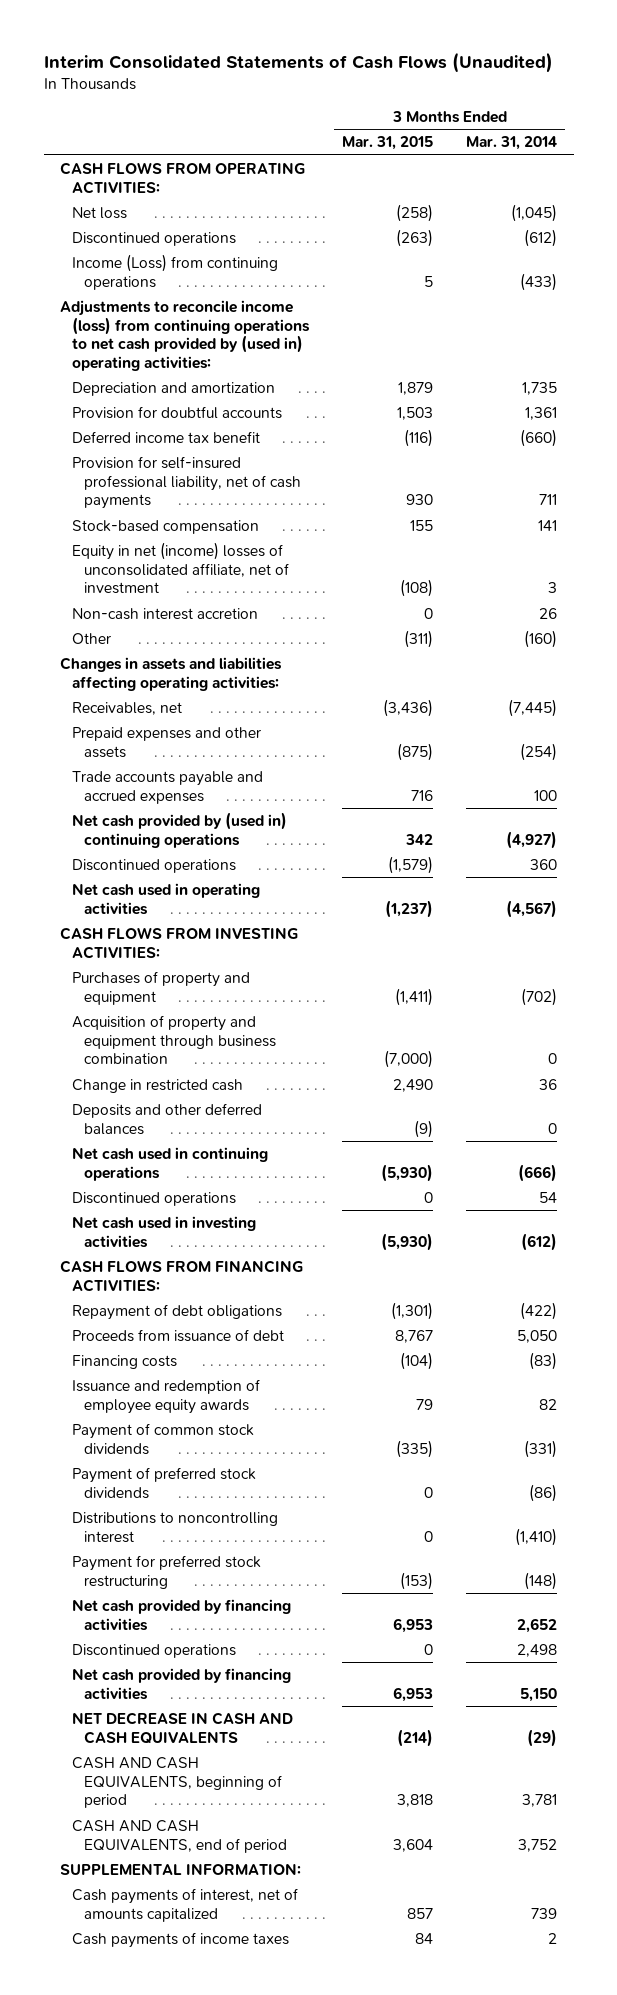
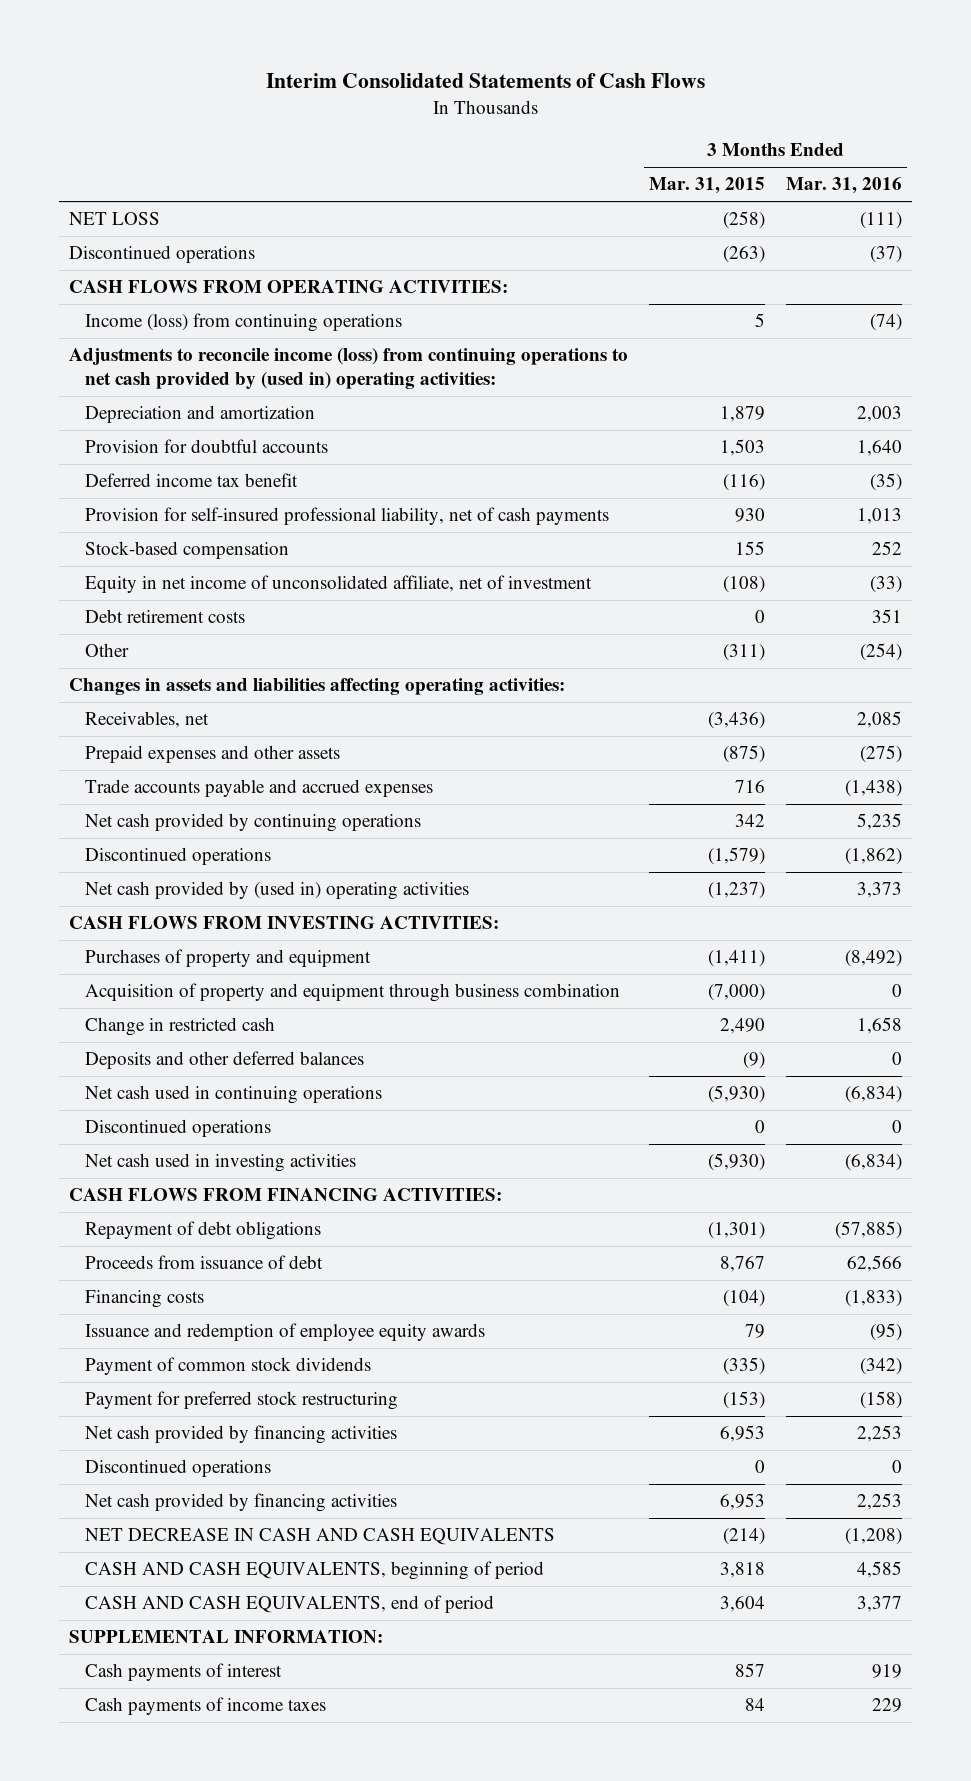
[43,51,553,73] Interim Consolidated Statements of Cash Flows (Unaudited) -> [265,73,705,89] Interim Consolidated Statements of Cash Flows
[466,136,558,151] Mar. 31, 2014 -> none
none -> [786,177,903,195] Mar. 31, 2016
[72,206,128,219] Net loss -> [69,212,161,226] NET LOSS
[60,161,306,194] CASH FLOWS FROM OPERATING ACTIVITIES: -> [69,280,509,294] CASH FLOWS FROM OPERATING ACTIVITIES:
[72,253,279,290] Income (Loss) from continuing operations -> [85,313,403,333] Income (loss) from continuing operations
[72,607,259,620] Non-cash interest accretion -> none
[72,541,290,595] Equity in net (income) losses of unconsolidated affiliate, net of investment -> [85,575,593,594] Equity in net income of unconsolidated affiliate, net of investment
none -> [85,609,246,624] Debt retirement costs
[72,811,288,848] Net cash provided by (used in) continuing operations -> [85,813,422,833] Net cash provided by continuing operations
[72,882,261,915] Net cash used in operating activities -> [85,881,470,901] Net cash provided by (used in) operating activities
[72,1466,257,1499] Payment of preferred stock dividends -> none
[72,1511,279,1543] Distributions to noncontrolling interest -> none
[72,1887,299,1922] Cash payments of interest, net of amounts capitalized -> [85,1663,283,1682] Cash payments of interest

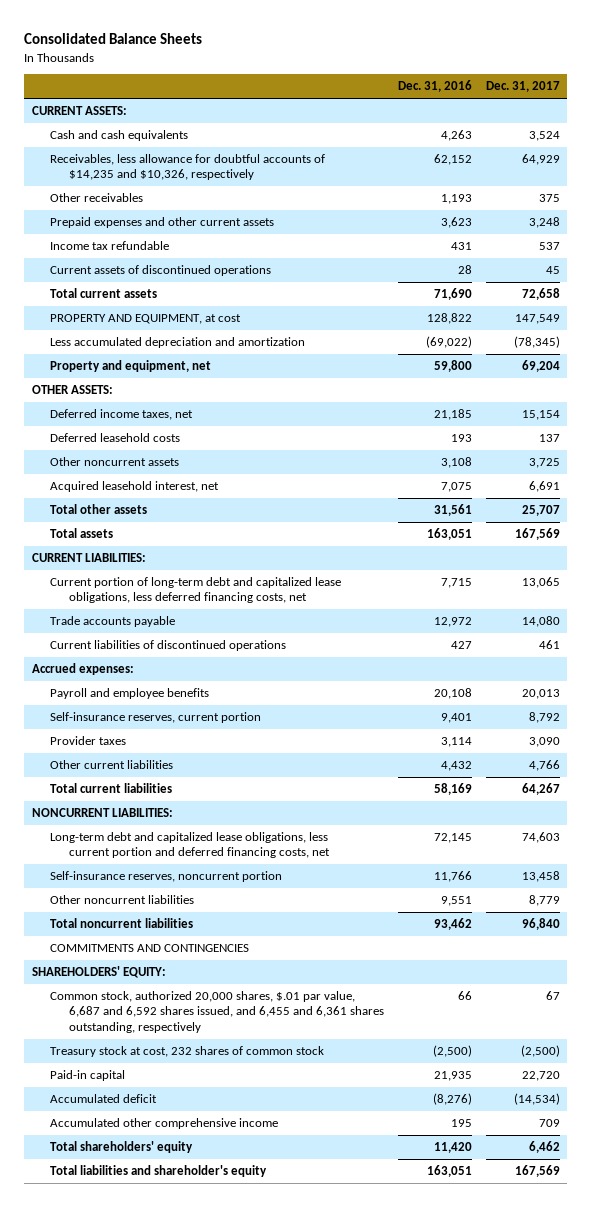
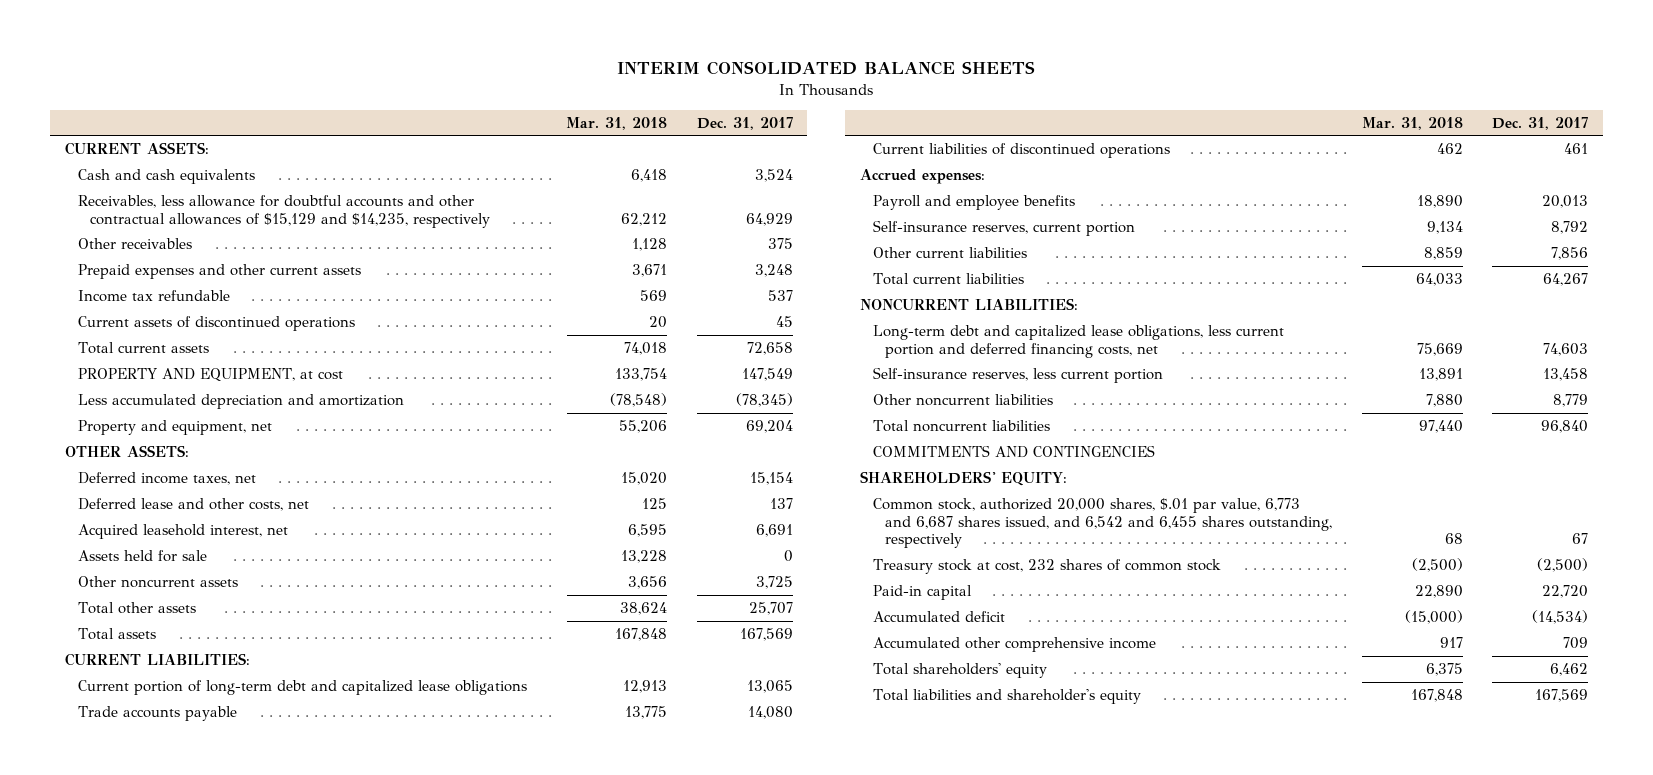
[24,33,203,45] Consolidated Balance Sheets -> [617,60,1036,75] INTERIM CONSOLIDATED BALANCE SHEETS
[398,80,473,93] Dec. 31, 2016 -> none
none -> [566,116,668,130] Mar. 31, 2018
[50,154,326,181] Receivables, less allowance for doubtful accounts of $14,235 and $10,326, respectively -> [77,195,491,228] Receivables, less allowance for doubtful accounts and other contractual allowances of $15,129 and $14,235, respectively
[50,433,181,443] Deferred leasehold costs -> [77,498,309,512] Deferred lease and other costs, net
none -> [77,550,207,563] Assets held for sale
[50,457,180,467] Other noncurrent assets -> [77,576,238,589] Other noncurrent assets
[50,577,342,604] Current portion of long-term debt and capitalized lease obligations, less deferred financing costs, net -> [77,680,527,696] Current portion of long-term debt and capitalized lease obligations
[50,736,127,746] Provider taxes -> none
[529,760,561,772] 4,766 -> [1550,247,1588,261] 7,856
[50,871,283,883] Self-insurance reserves, noncurrent portion -> [872,367,1163,384] Self-insurance reserves, less current portion
[50,991,385,1033] Common stock, authorized 20,000 shares, $.01 par value, 6,687 and 6,592 shares issued, and 6,455 and 6,361 shares outstanding, respectively -> [872,498,1333,549] Common stock, authorized 20,000 shares, $.01 par value, 6,773 and 6,687 shares issued, and 6,542 and 6,455 shares outstanding, respectively

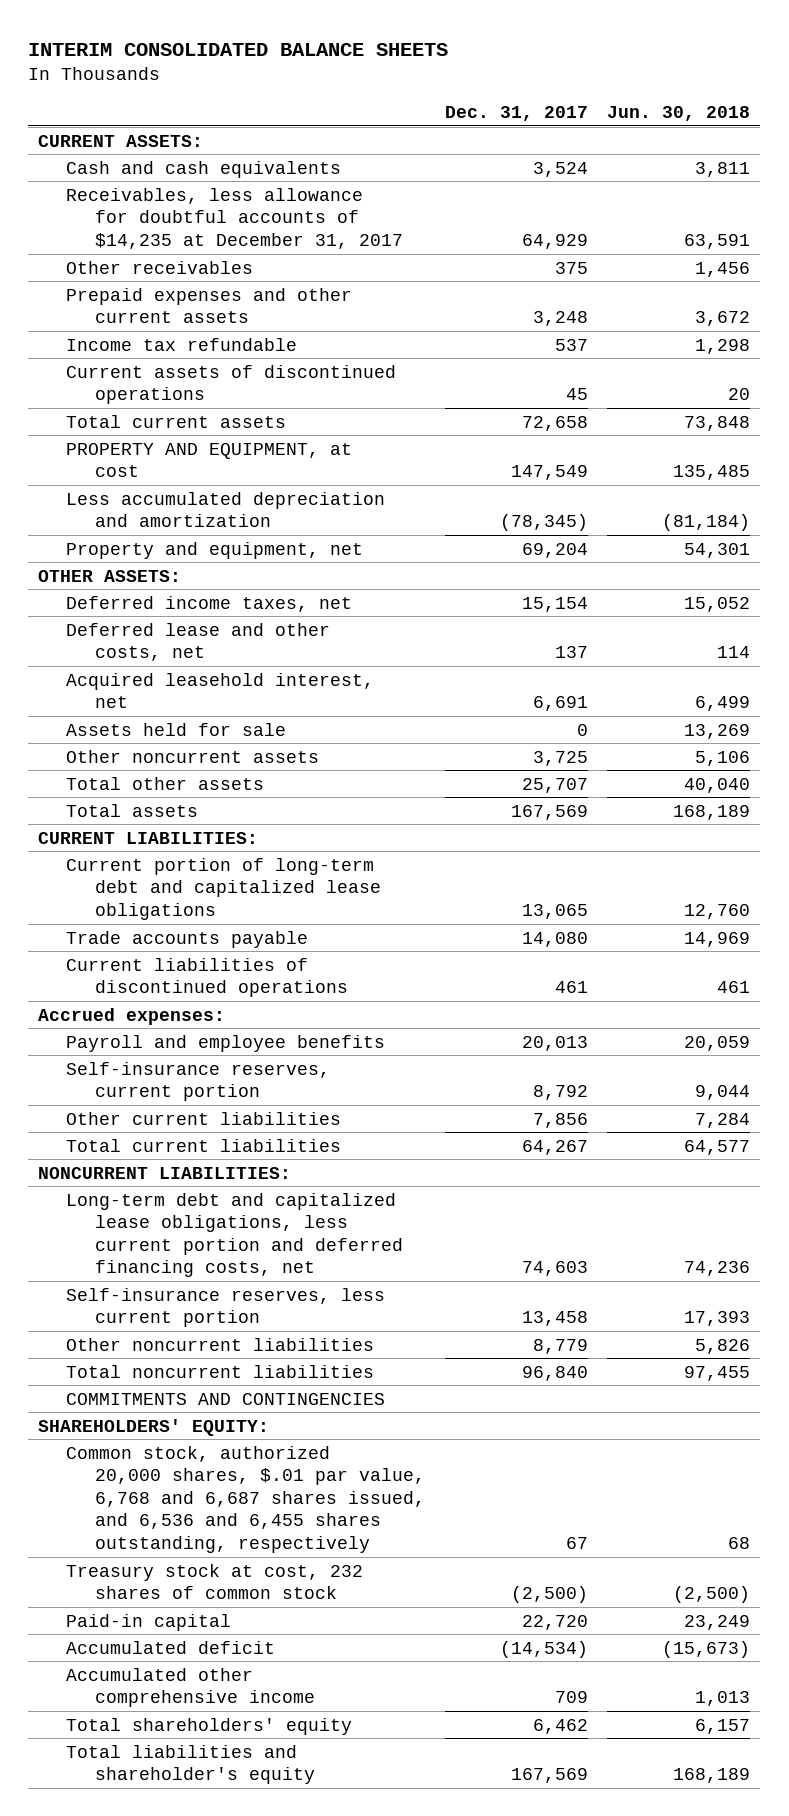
[566,116,668,130] Mar. 31, 2018 -> none
none -> [607,105,751,121] Jun. 30, 2018
[77,195,491,228] Receivables, less allowance for doubtful accounts and other contractual allowances of $15,129 and $14,235, respectively -> [66,187,403,249] Receivables, less allowance for doubtful accounts of $14,235 at December 31, 2017
[872,498,1333,549] Common stock, authorized 20,000 shares, $.01 par value, 6,773 and 6,687 shares issued, and 6,542 and 6,455 shares outstanding, respectively -> [66,1445,425,1554] Common stock, authorized 20,000 shares, $.01 par value, 6,768 and 6,687 shares issued, and 6,536 and 6,455 shares outstanding, respectively

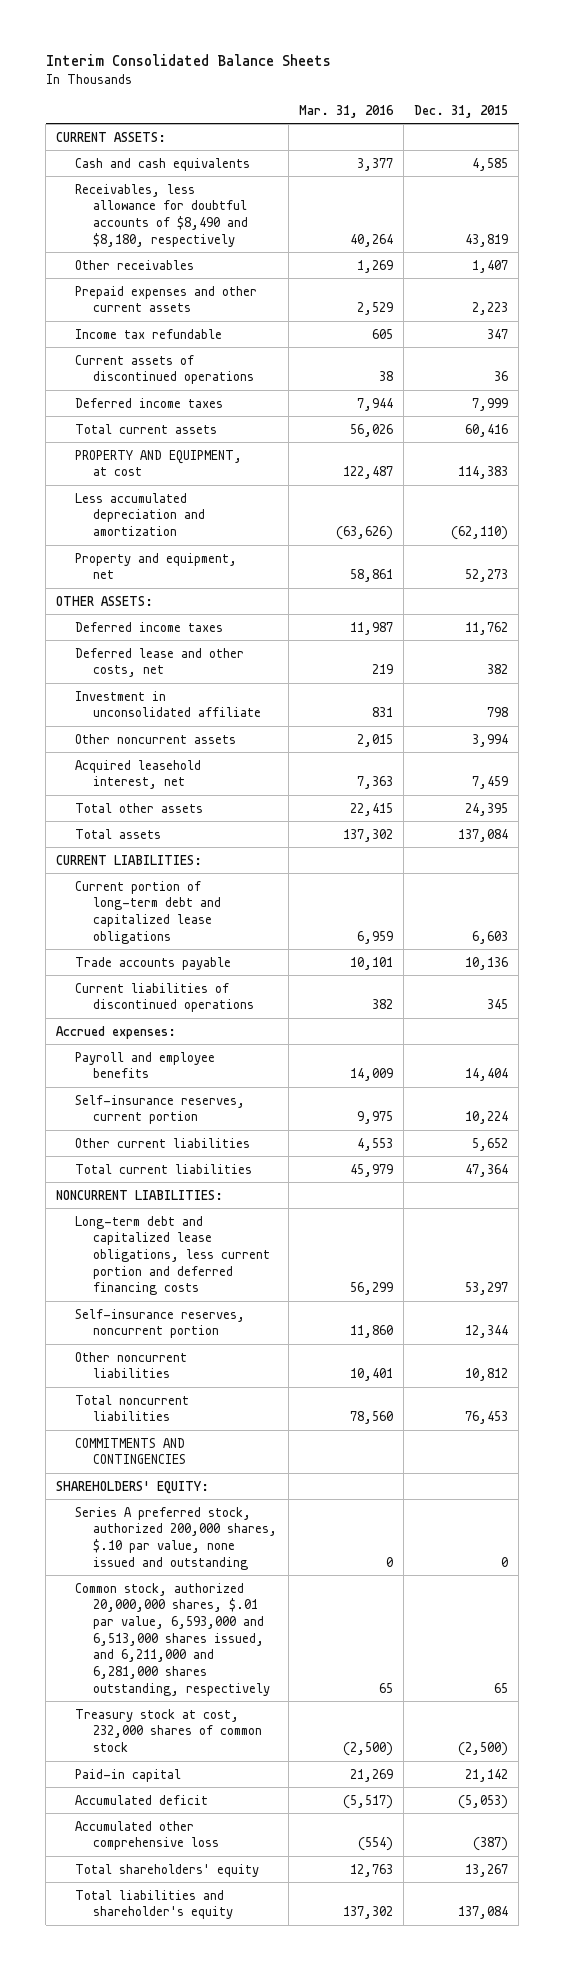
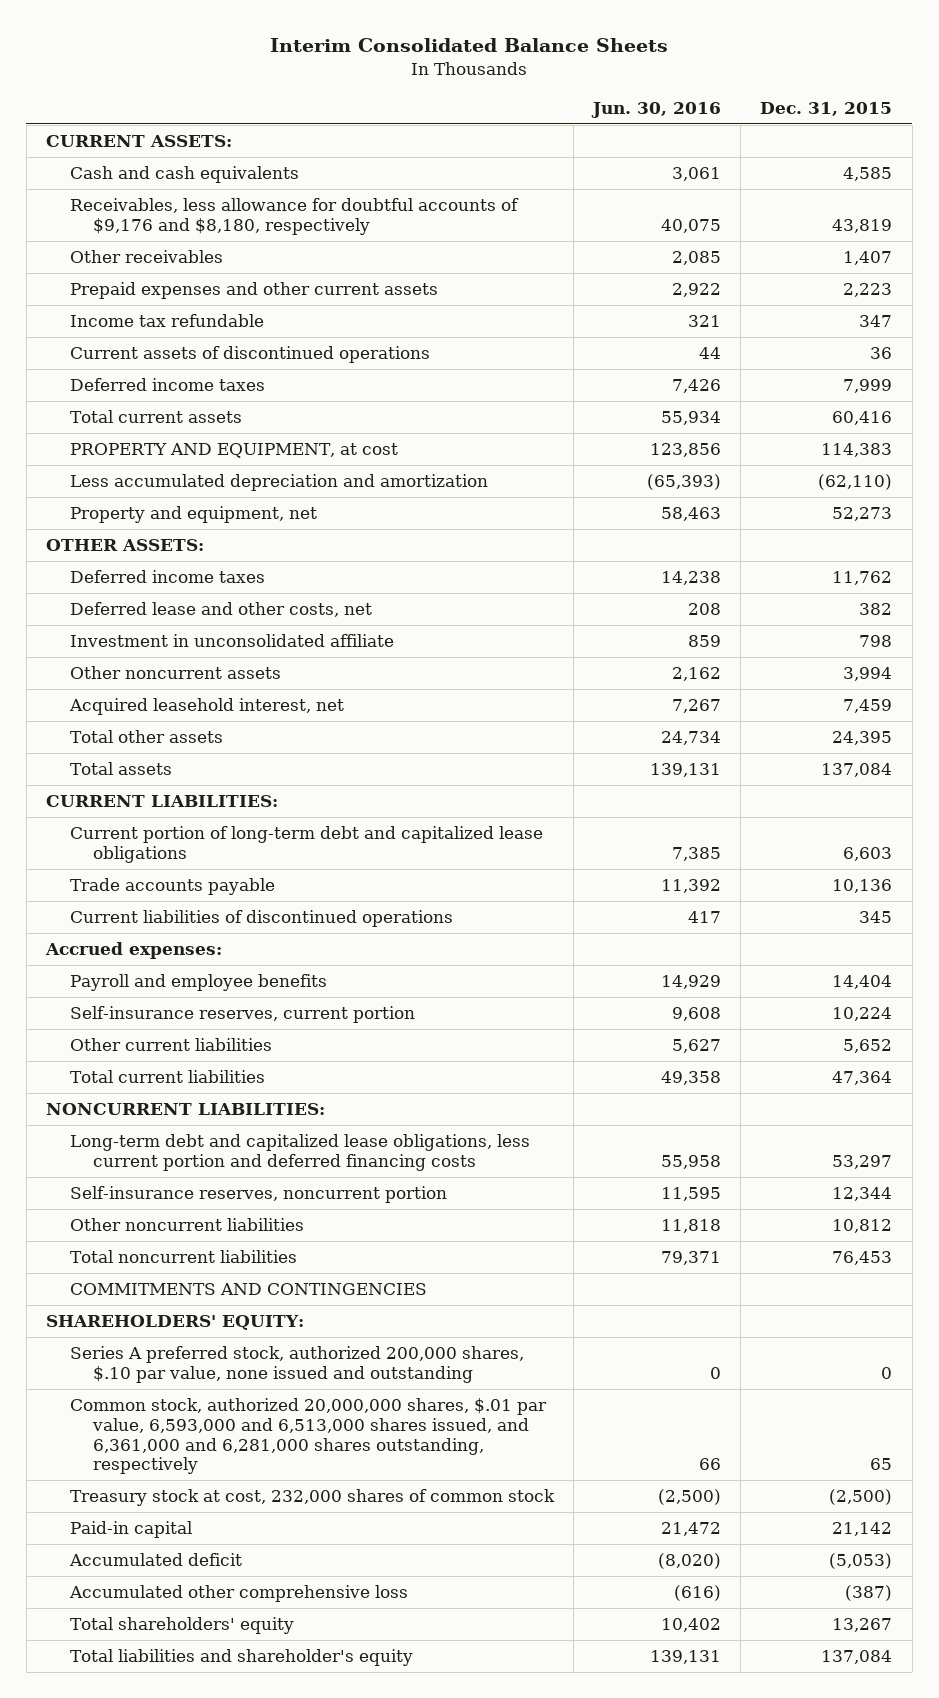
[298,104,394,118] Mar. 31, 2016 -> none
none -> [590,101,721,118] Jun. 30, 2016
[74,183,249,247] Receivables, less allowance for doubtful accounts of $8,490 and $8,180, respectively -> [69,198,519,235] Receivables, less allowance for doubtful accounts of $9,176 and $8,180, respectively
[74,1582,271,1696] Common stock, authorized 20,000,000 shares, $.01 par value, 6,593,000 and 6,513,000 shares issued, and 6,211,000 and 6,281,000 shares outstanding, respectively -> [69,1398,547,1475] Common stock, authorized 20,000,000 shares, $.01 par value, 6,593,000 and 6,513,000 shares issued, and 6,361,000 and 6,281,000 shares outstanding, respectively

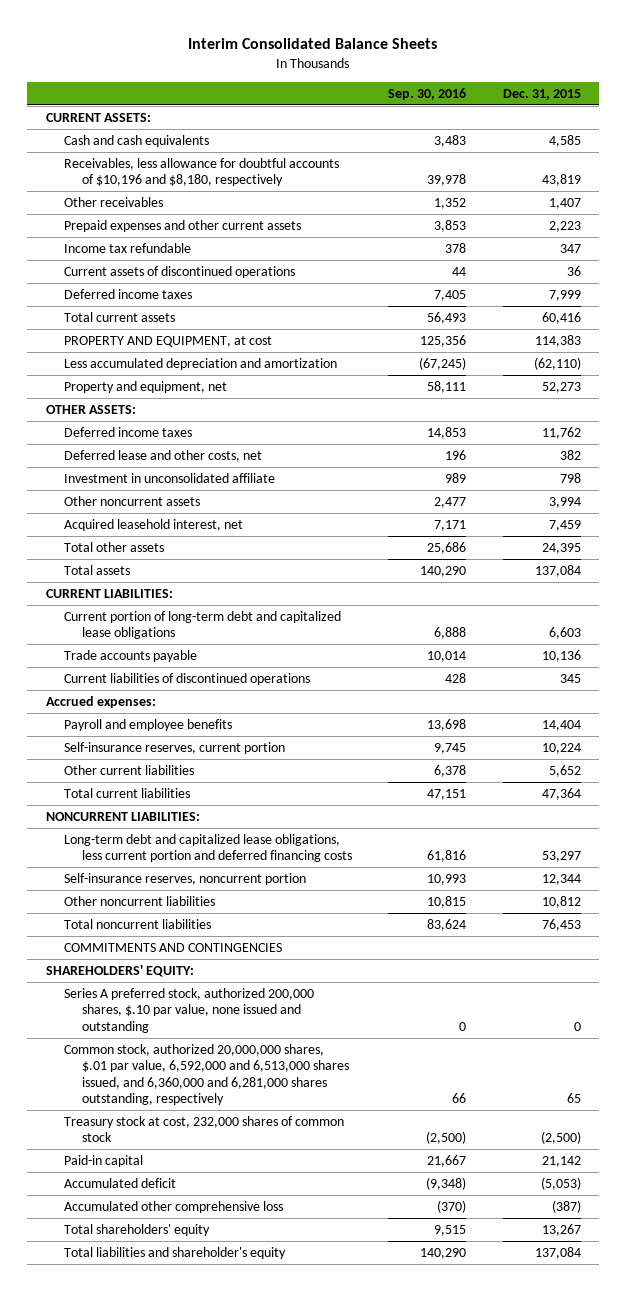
[590,101,721,118] Jun. 30, 2016 -> none
none -> [388,87,467,100] Sep. 30, 2016
[69,198,519,235] Receivables, less allowance for doubtful accounts of $9,176 and $8,180, respectively -> [63,158,339,187] Receivables, less allowance for doubtful accounts of $10,196 and $8,180, respectively
[69,1398,547,1475] Common stock, authorized 20,000,000 shares, $.01 par value, 6,593,000 and 6,513,000 shares issued, and 6,361,000 and 6,281,000 shares outstanding, respectively -> [63,1044,349,1106] Common stock, authorized 20,000,000 shares, $.01 par value, 6,592,000 and 6,513,000 shares issued, and 6,360,000 and 6,281,000 shares outstanding, respectively

